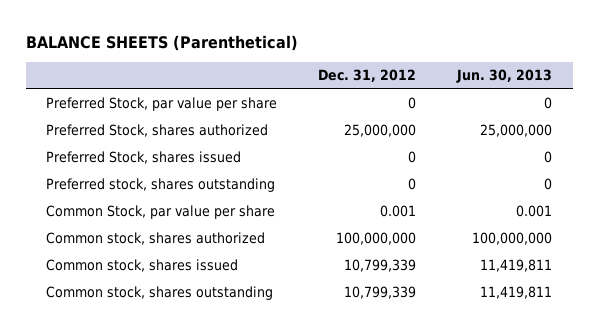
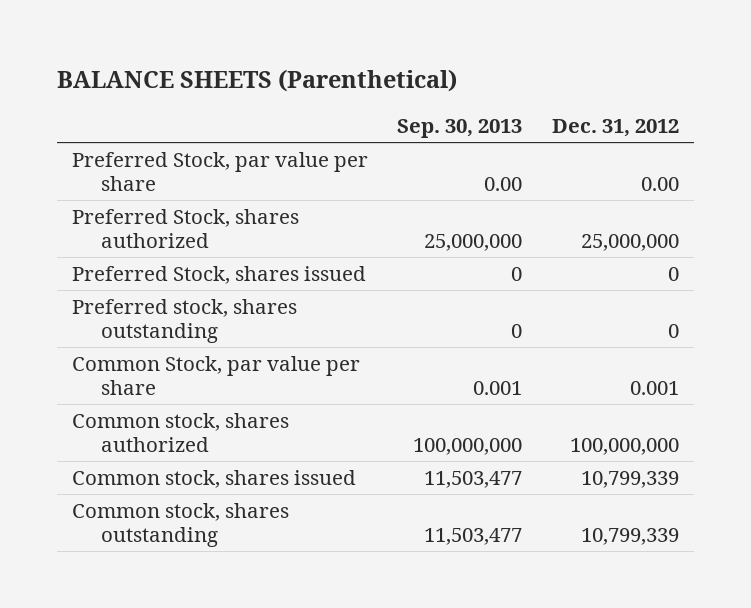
[456,69,553,84] Jun. 30, 2013 -> none
none -> [397,118,523,138] Sep. 30, 2013
[408,96,417,109] 0 -> [641,176,680,191] 0.00

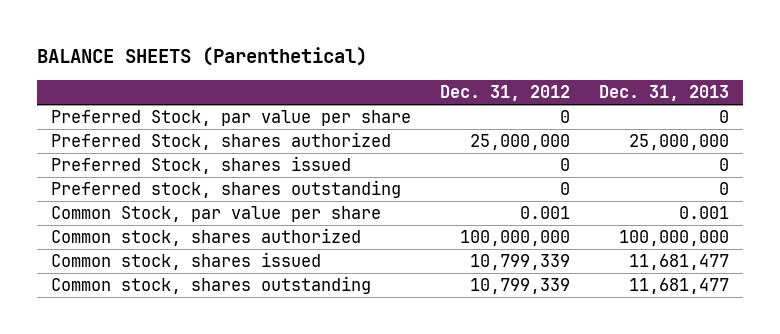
[397,118,523,138] Sep. 30, 2013 -> none
none -> [598,85,729,102] Dec. 31, 2013
[641,176,680,191] 0.00 -> [559,110,570,124] 0

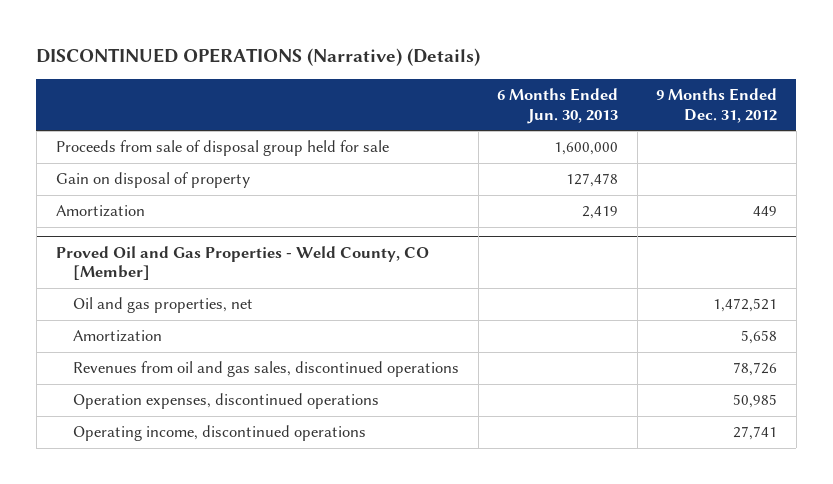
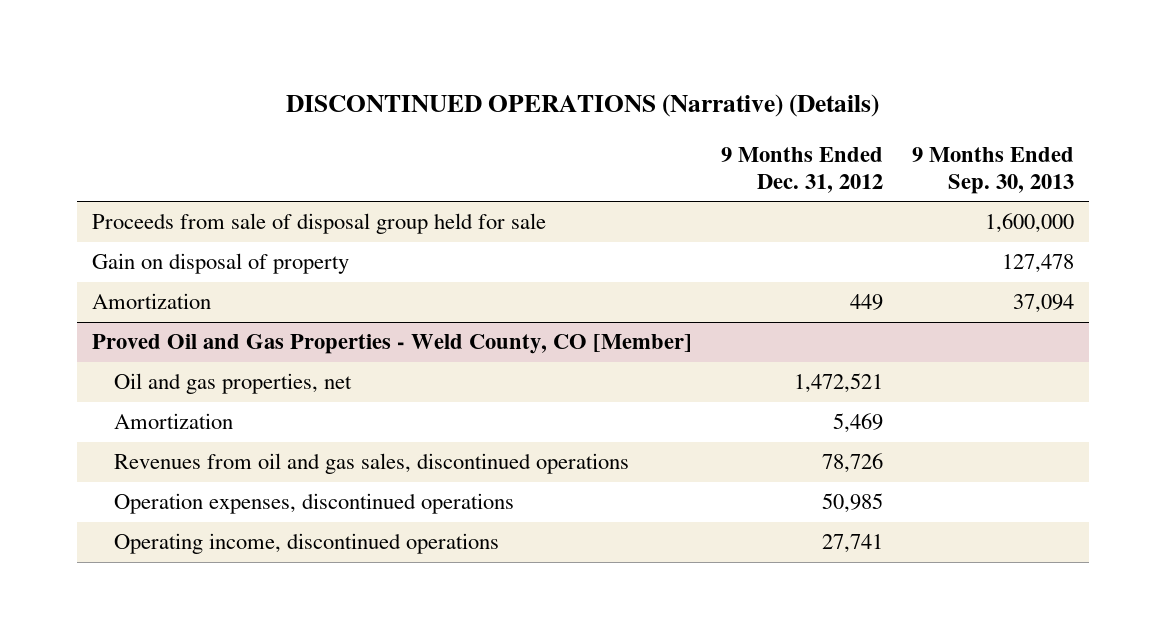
[497,88,619,124] 6 Months Ended Jun. 30, 2013 -> none
none -> [912,146,1075,194] 9 Months Ended Sep. 30, 2013
[741,330,778,345] 5,658 -> [833,413,884,434] 5,469

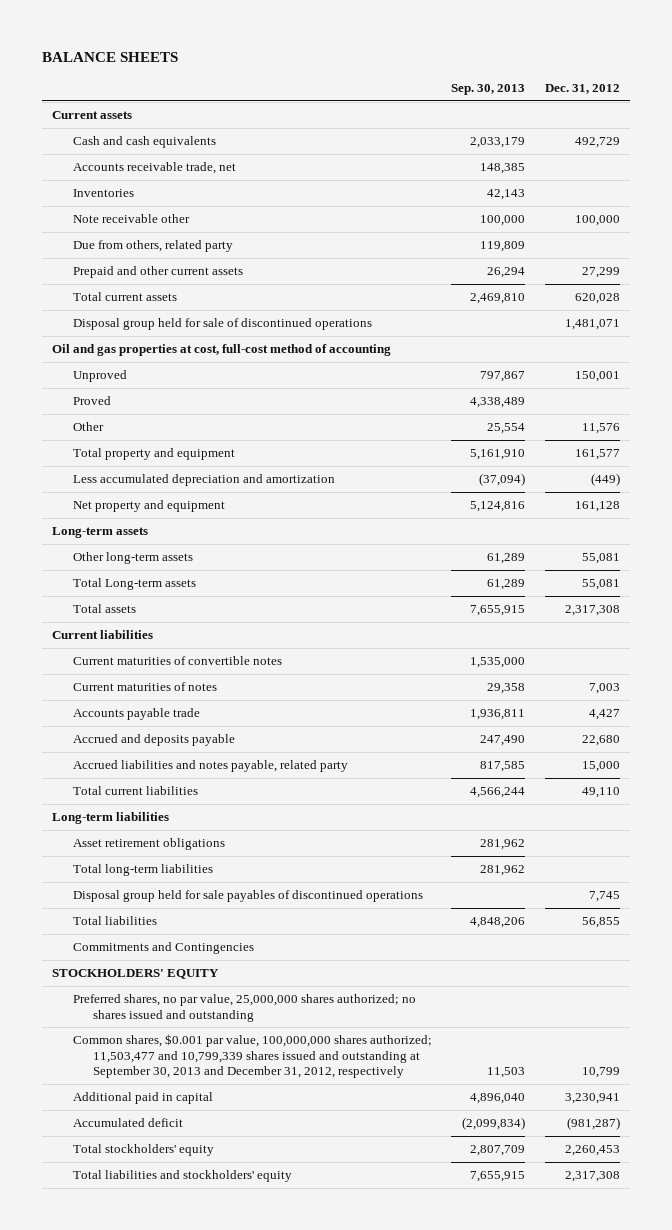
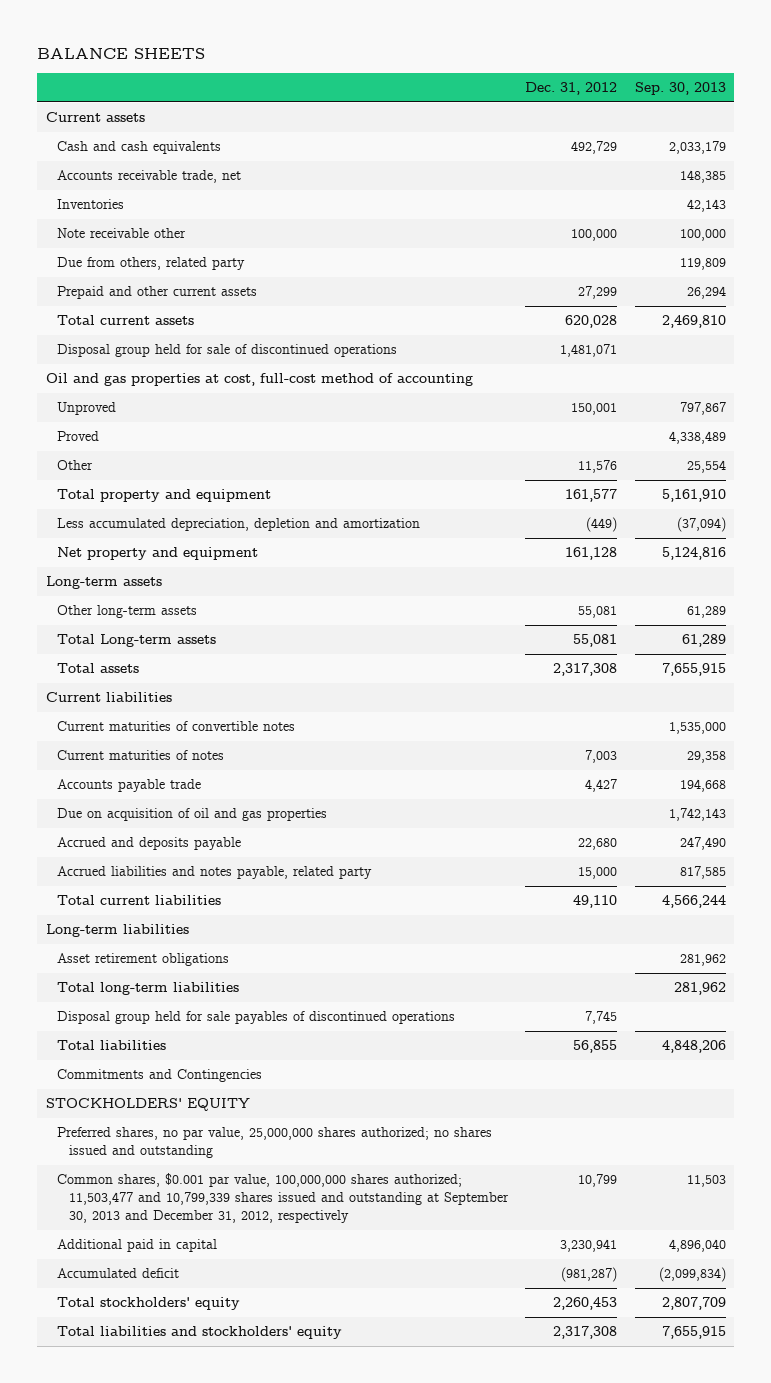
[72,474,335,487] Less accumulated depreciation and amortization -> [57,518,421,532] Less accumulated depreciation, depletion and amortization
[470,709,526,721] 1,936,811 -> [679,779,726,793] 194,668
none -> [57,808,328,822] Due on acquisition of oil and gas properties

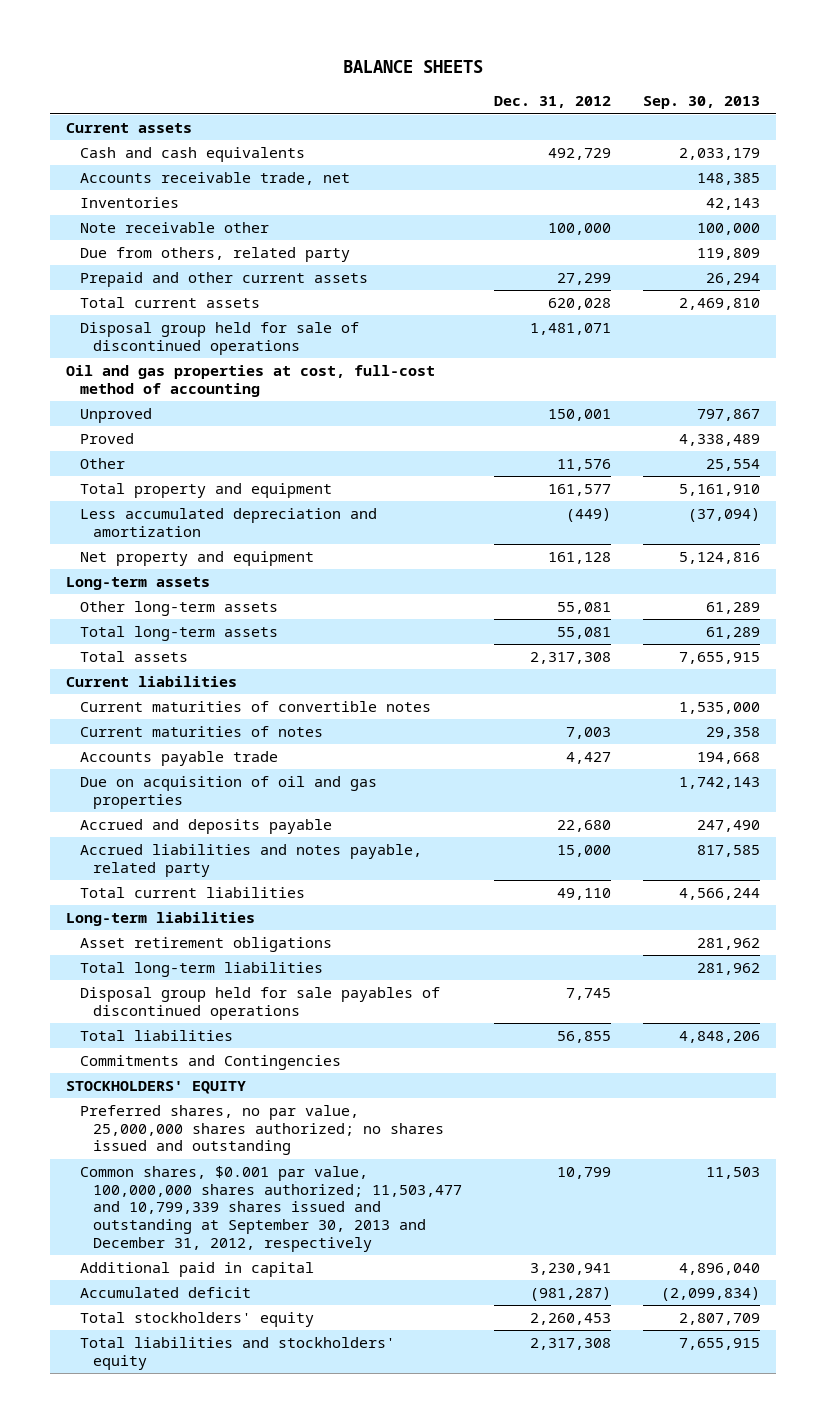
[57,518,421,532] Less accumulated depreciation, depletion and amortization -> [79,508,377,537] Less accumulated depreciation and amortization
[57,634,217,648] Total Long-term assets -> [79,626,278,642] Total long-term assets

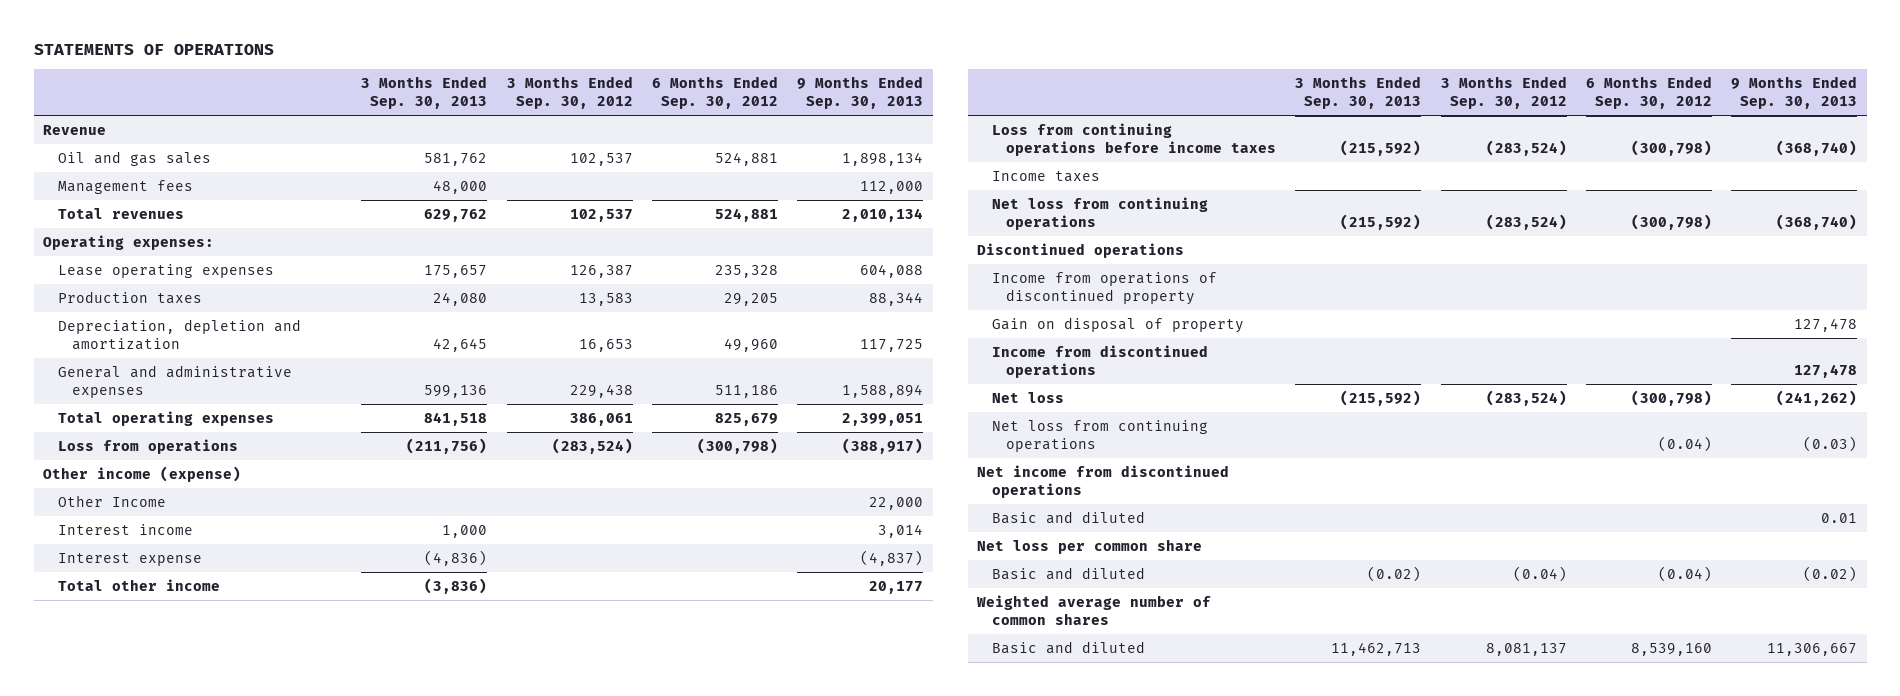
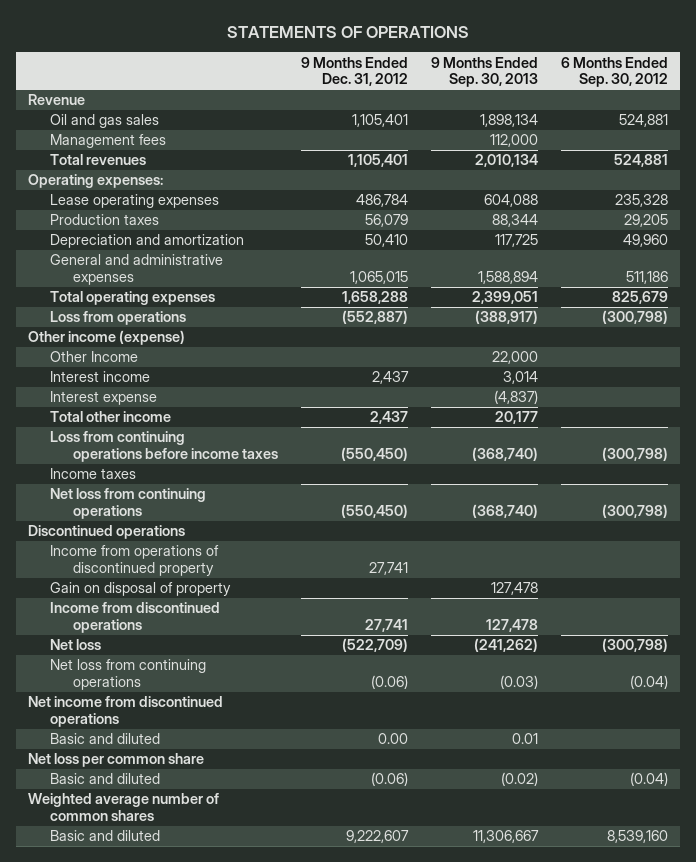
[361,76,488,110] 3 Months Ended Sep. 30, 2013 -> none
[506,76,633,110] 3 Months Ended Sep. 30, 2012 -> none
none -> [300,56,408,87] 9 Months Ended Dec. 31, 2012
[57,318,301,350] Depreciation, depletion and amortization -> [50,234,245,249] Depreciation and amortization

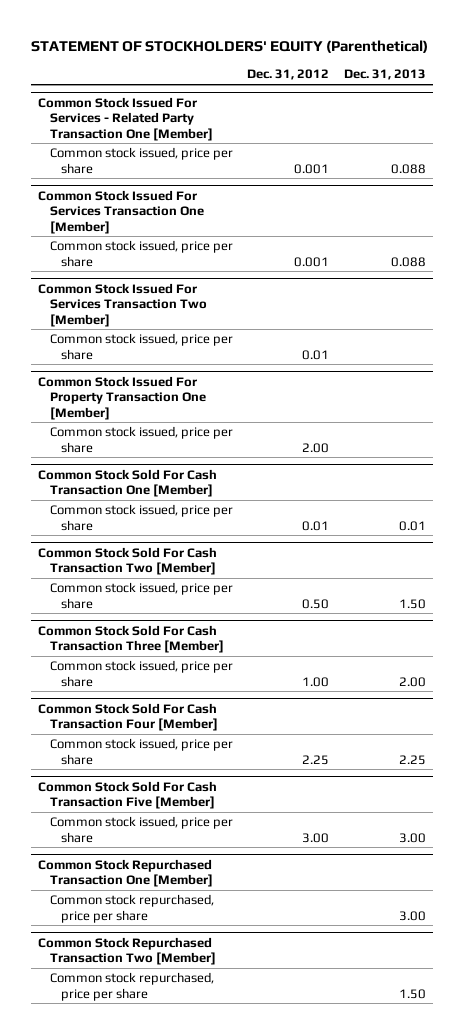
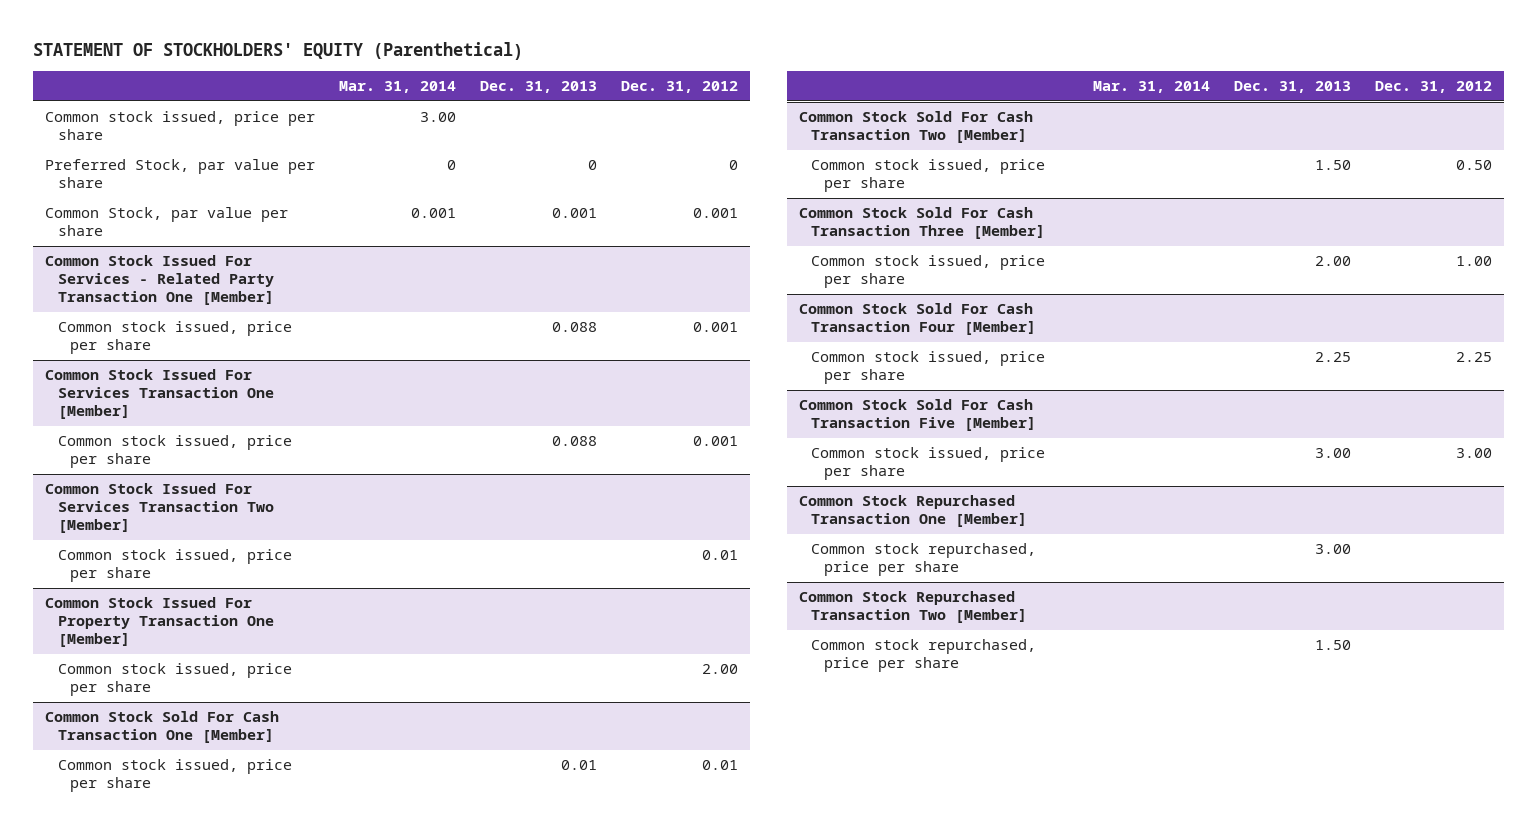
none -> [339,81,457,94] Mar. 31, 2014
none -> [45,111,316,141] Common stock issued, price per share
none -> [45,159,316,189] Preferred Stock, par value per share
none -> [45,207,289,237] Common Stock, par value per share

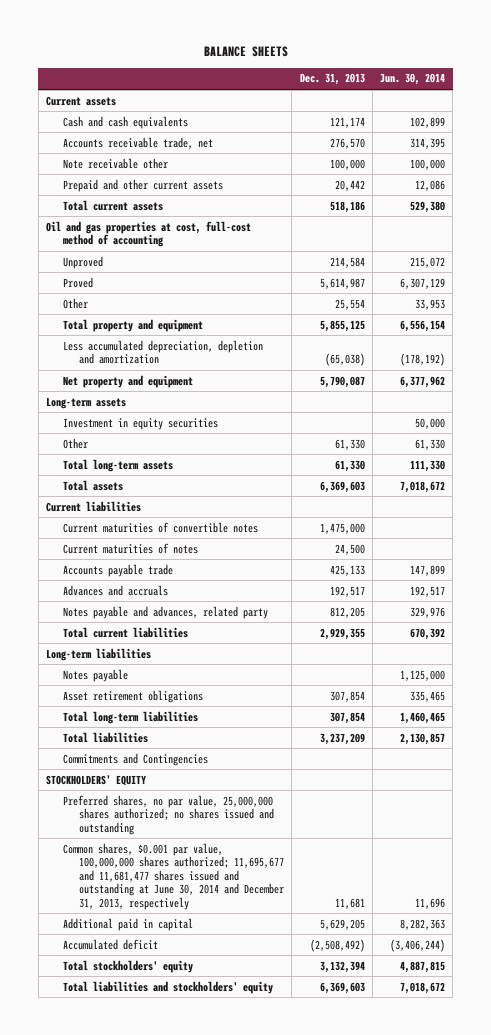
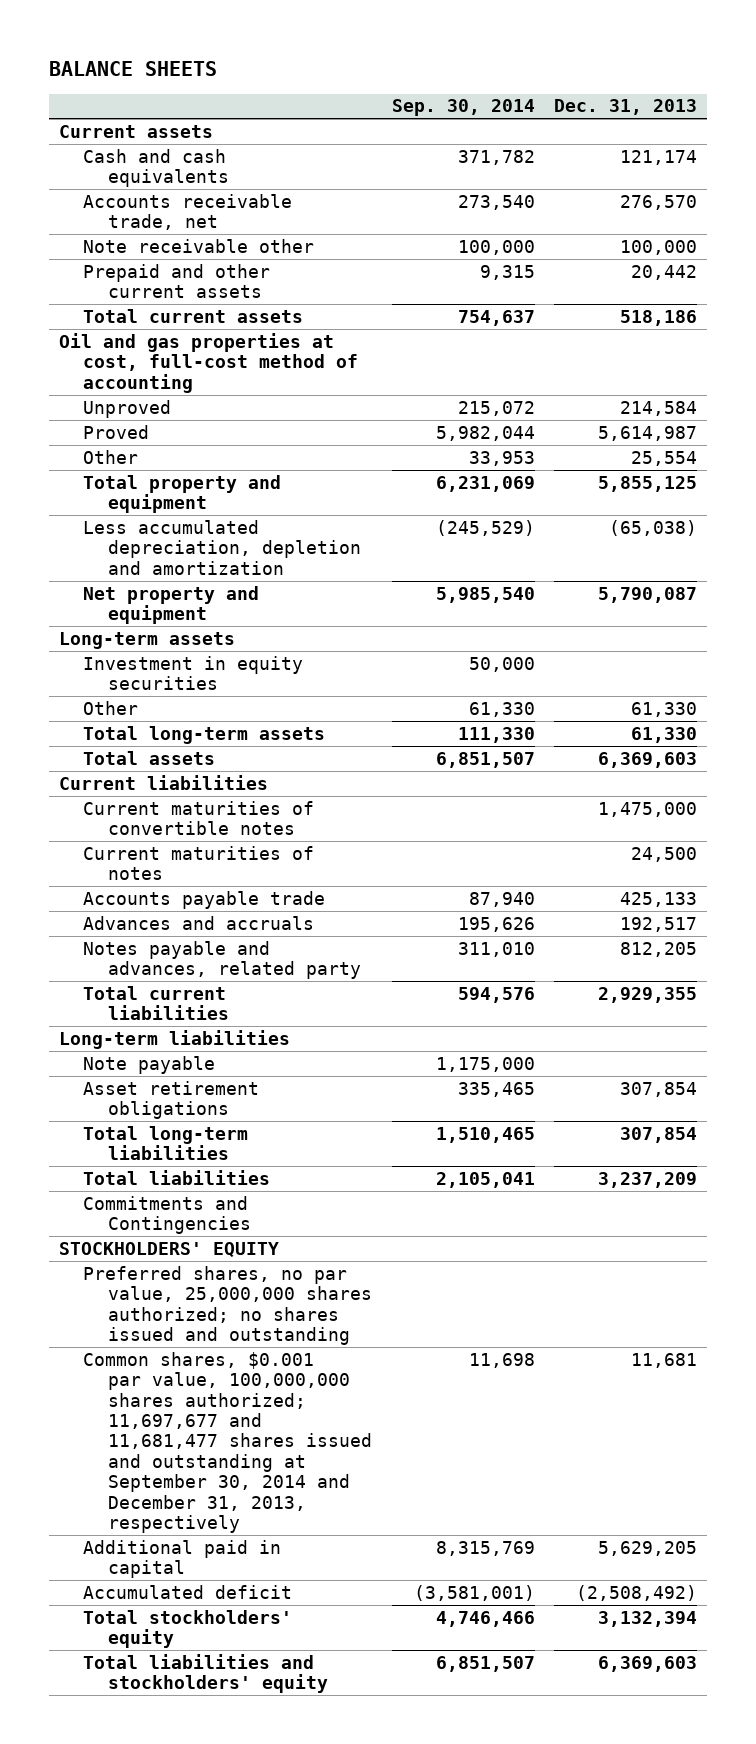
[380,73,446,86] Jun. 30, 2014 -> none
none -> [391,99,535,117] Sep. 30, 2014
[62,668,128,682] Notes payable -> [83,1055,216,1074] Note payable
[62,842,284,910] Common shares, $0.001 par value, 100,000,000 shares authorized; 11,695,677 and 11,681,477 shares issued and outstanding at June 30, 2014 and December 31, 2013, respectively -> [83,1351,373,1533] Common shares, $0.001 par value, 100,000,000 shares authorized; 11,697,677 and 11,681,477 shares issued and outstanding at September 30, 2014 and December 31, 2013, respectively

